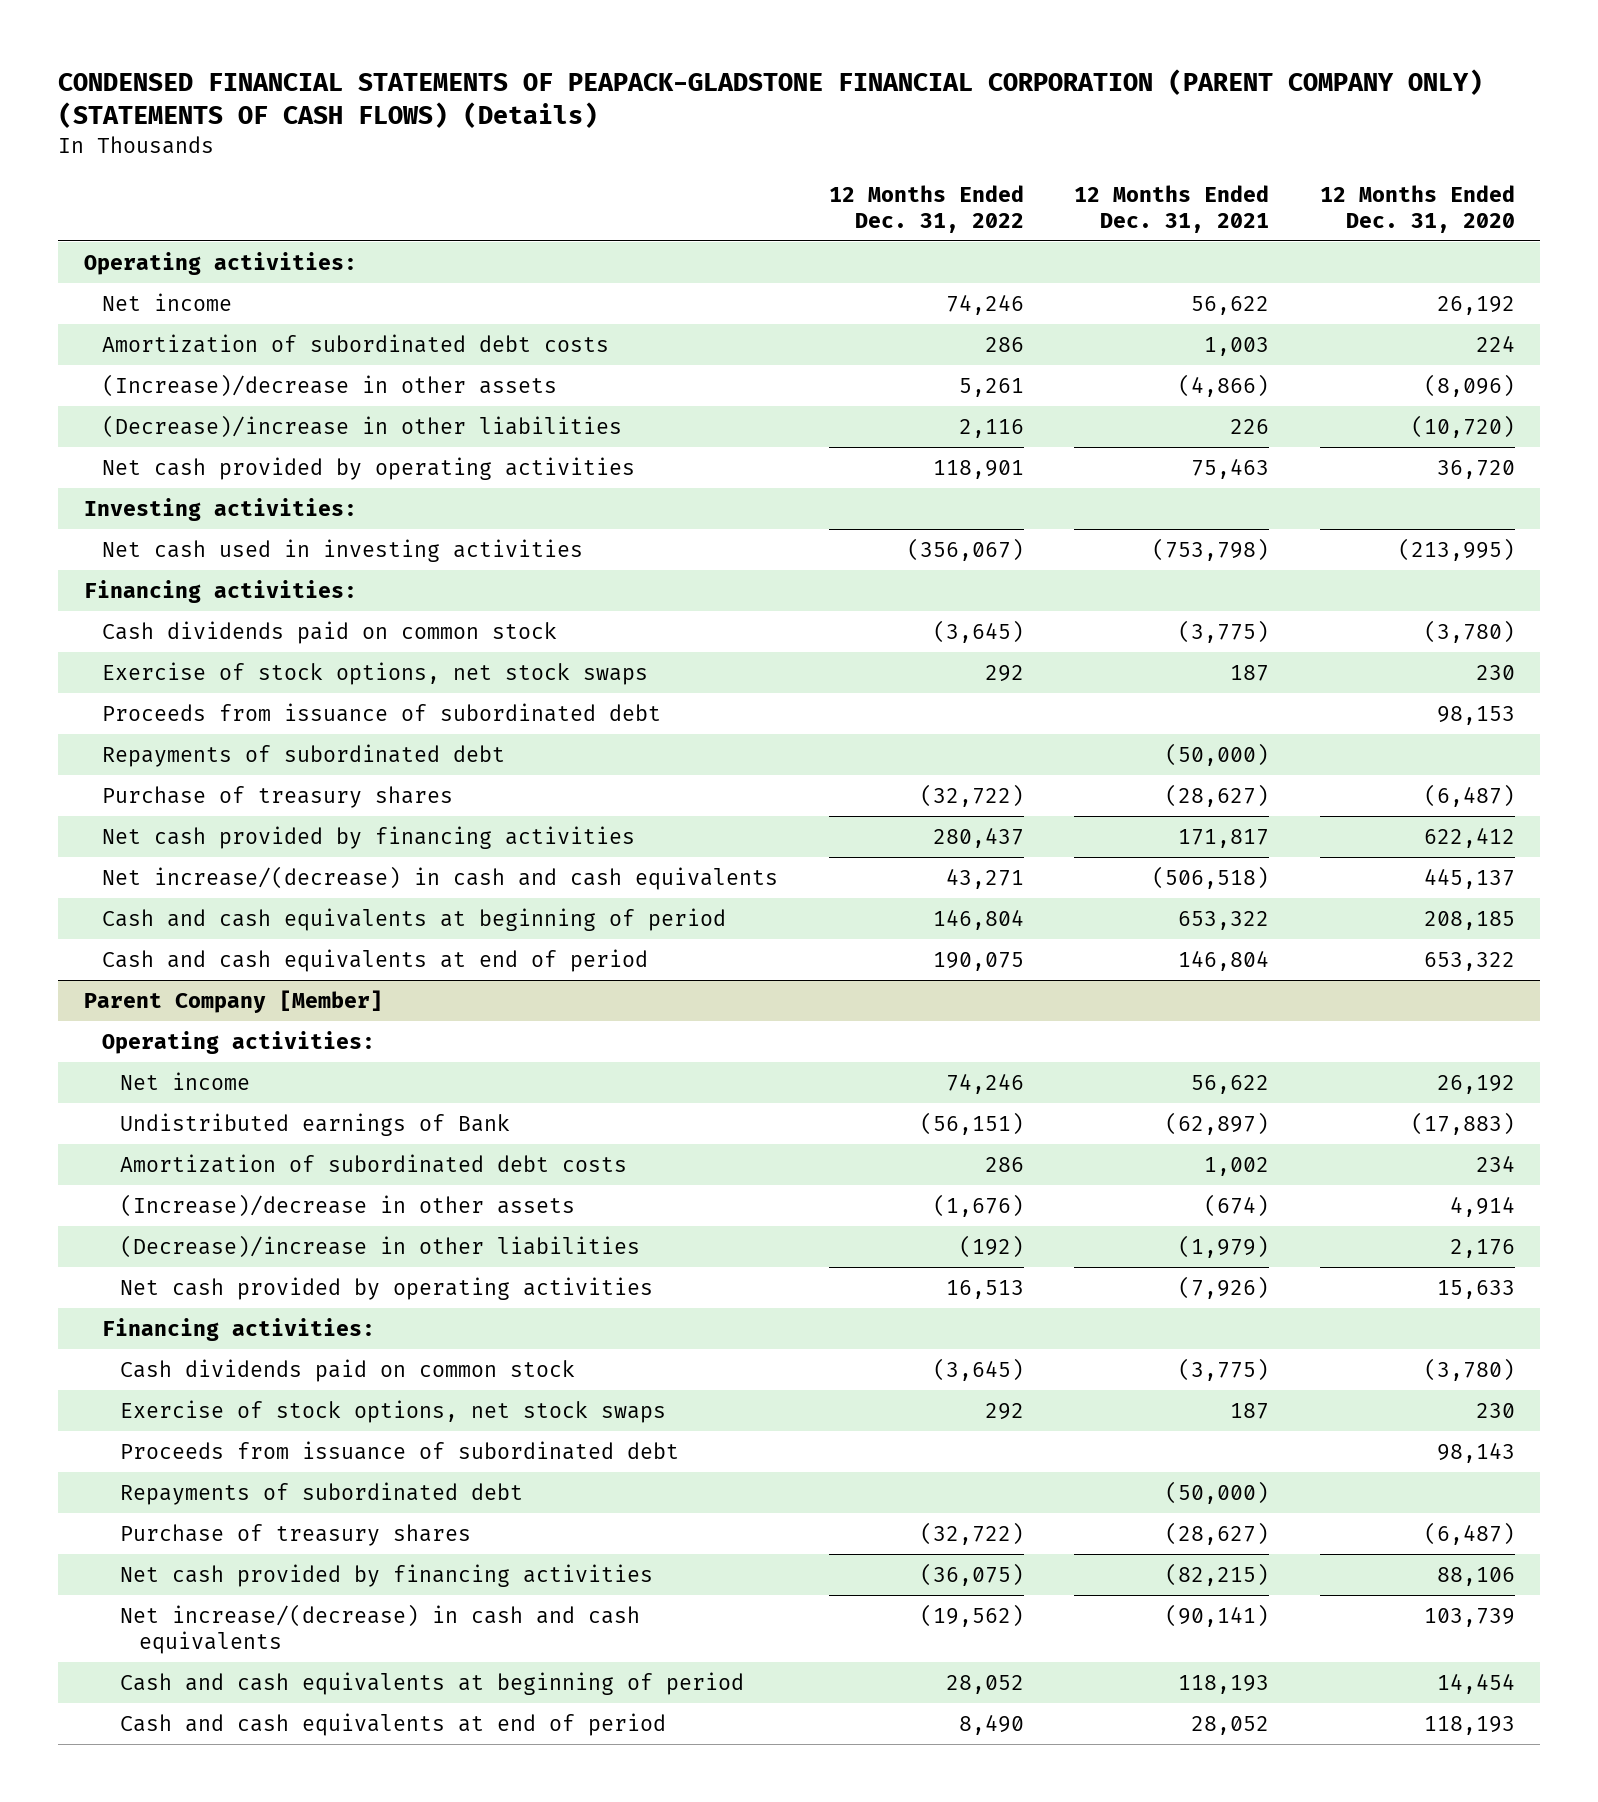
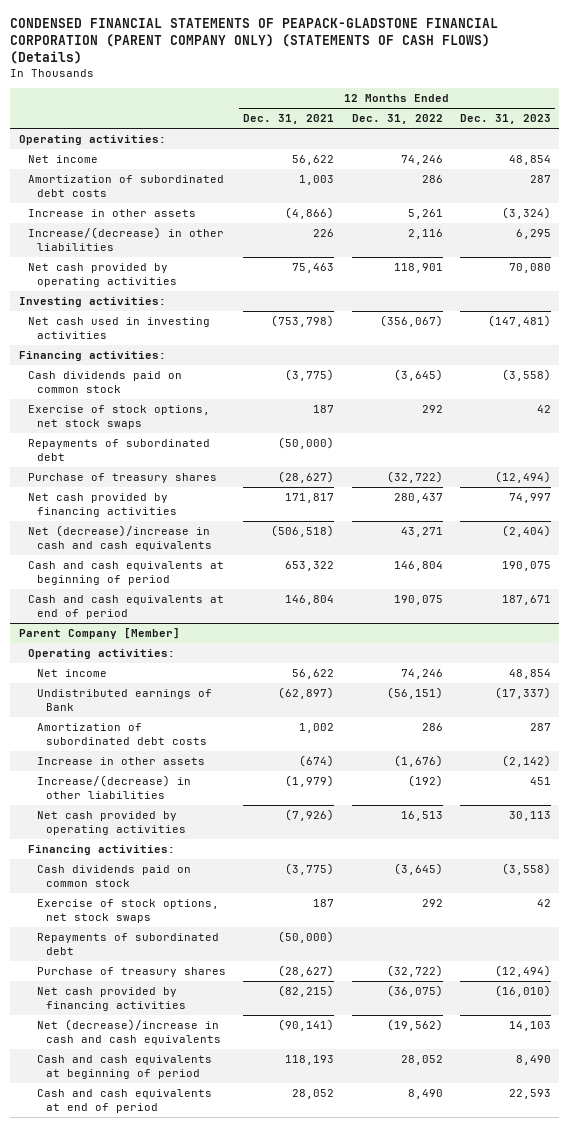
[1319,184,1515,233] 12 Months Ended Dec. 31, 2020 -> none
none -> [459,114,551,125] Dec. 31, 2023
[101,373,557,397] (Increase)/decrease in other assets -> [28,209,197,218] Increase in other assets
[101,414,622,438] (Decrease)/increase in other liabilities -> [28,227,225,252] Increase/(decrease) in other liabilities
[101,702,661,722] Proceeds from issuance of subordinated debt -> none
[101,865,778,890] Net increase/(decrease) in cash and cash equivalents -> [28,525,213,552] Net (decrease)/increase in cash and cash equivalents
[120,1193,576,1217] (Increase)/decrease in other assets -> [37,757,206,766] Increase in other assets
[120,1234,641,1258] (Decrease)/increase in other liabilities -> [37,775,192,800] Increase/(decrease) in other liabilities
[120,1440,680,1460] Proceeds from issuance of subordinated debt -> none
[120,1603,641,1654] Net increase/(decrease) in cash and cash equivalents -> [37,1019,222,1046] Net (decrease)/increase in cash and cash equivalents

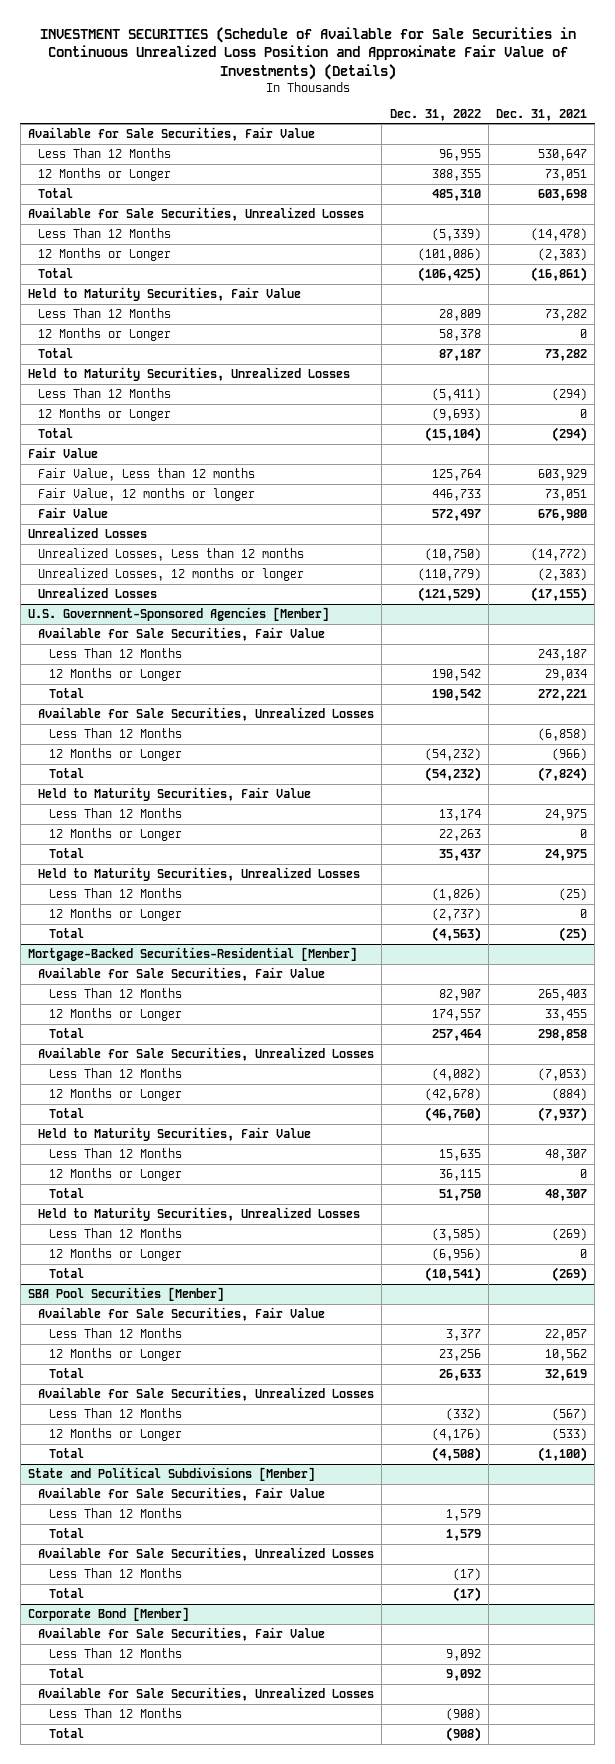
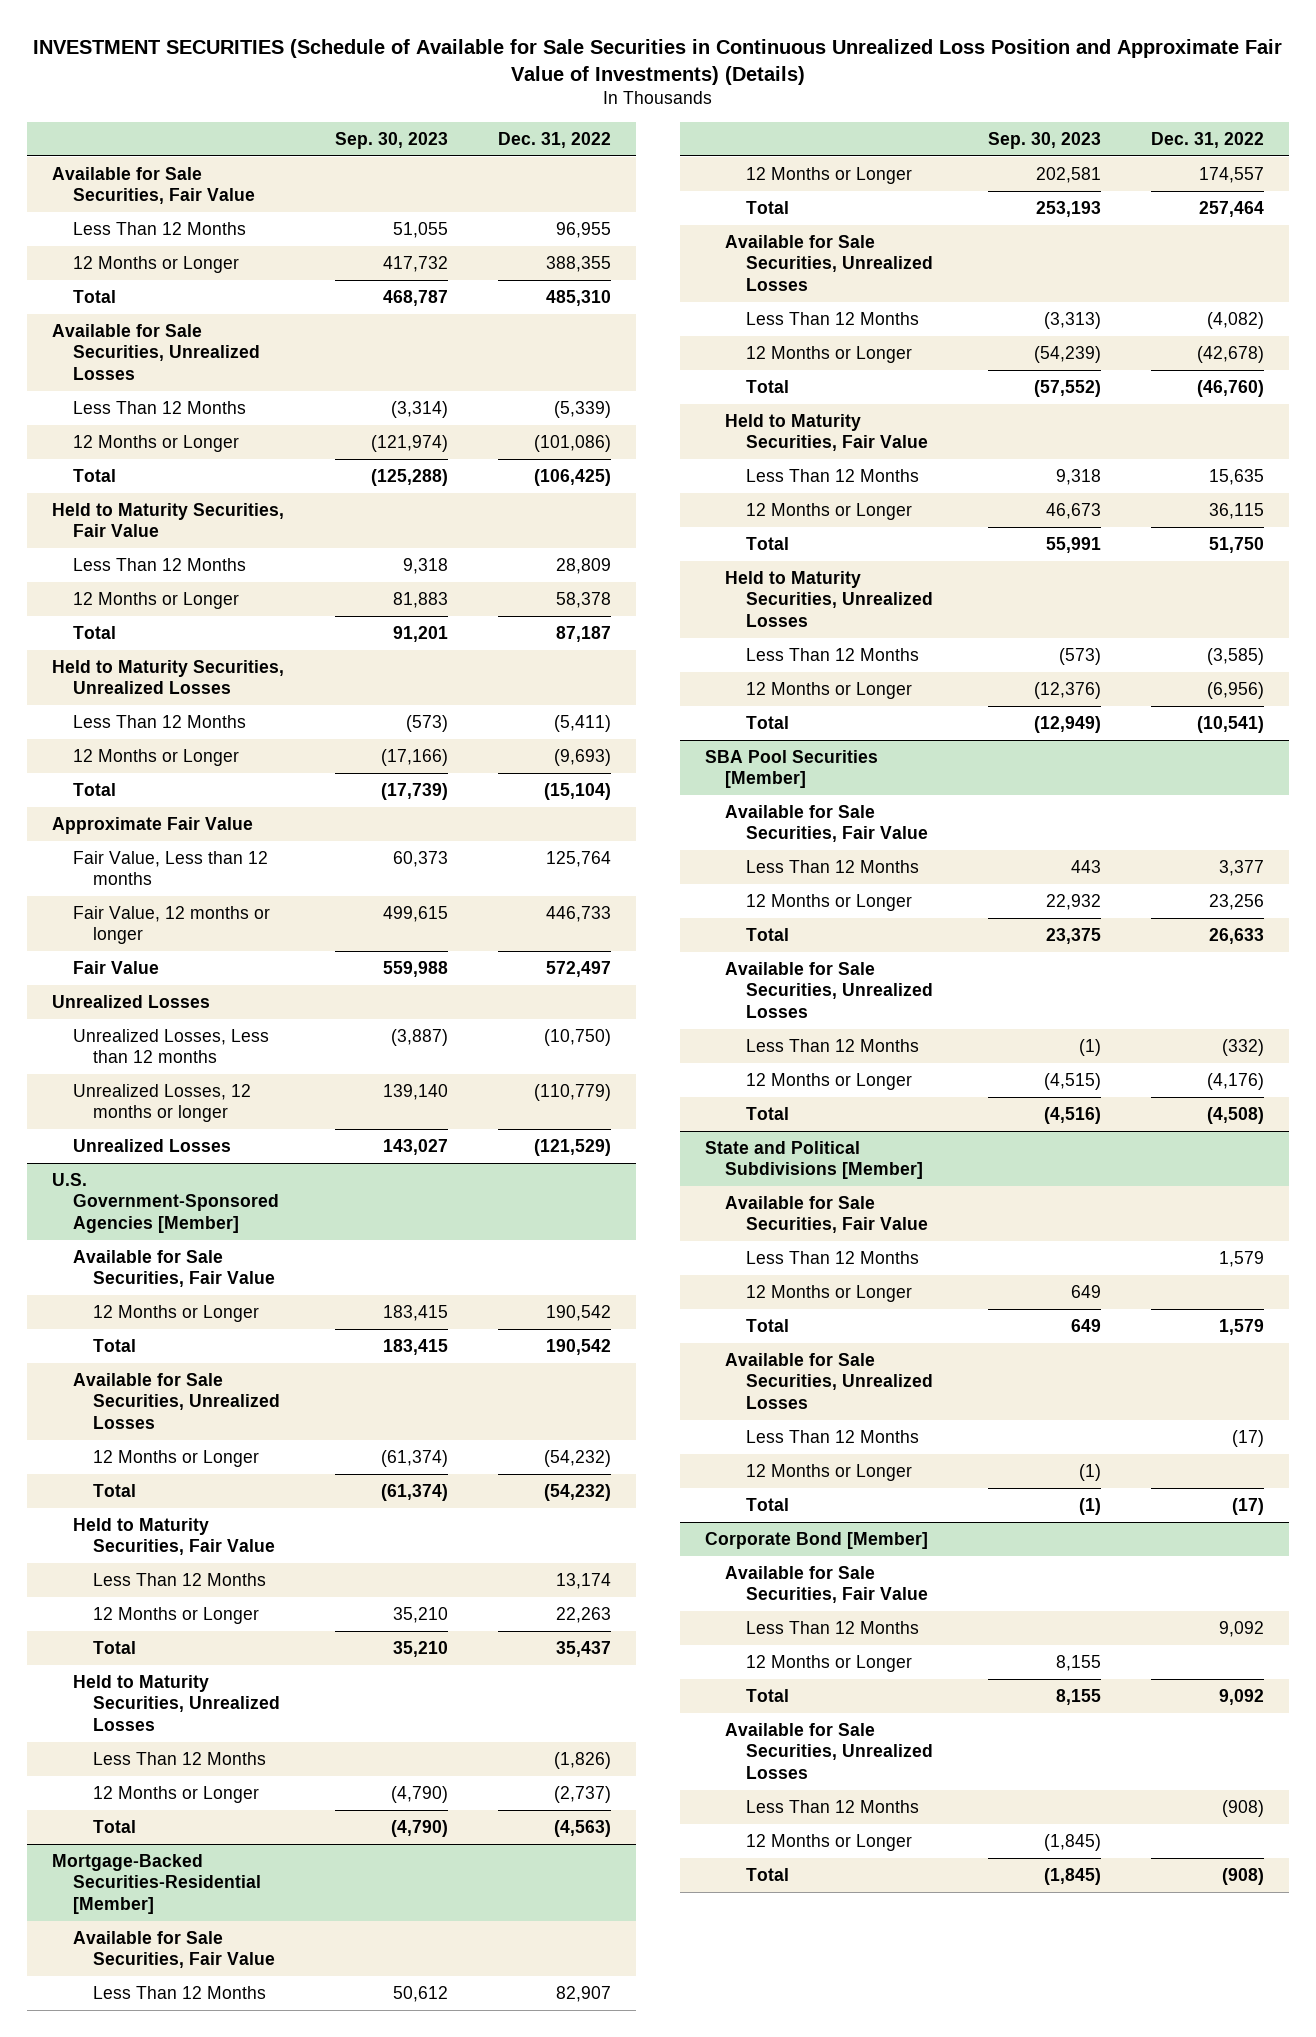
[496,108,588,121] Dec. 31, 2021 -> none
none -> [334,131,448,149] Sep. 30, 2023
[28,447,99,459] Fair Value -> [52,816,254,834] Approximate Fair Value
[48,648,182,659] Less Than 12 Months -> none
[48,728,182,739] Less Than 12 Months -> none
none -> [745,1284,912,1302] 12 Months or Longer
none -> [745,1463,912,1481] 12 Months or Longer
none -> [745,1654,912,1672] 12 Months or Longer
none -> [745,1833,912,1851] 12 Months or Longer

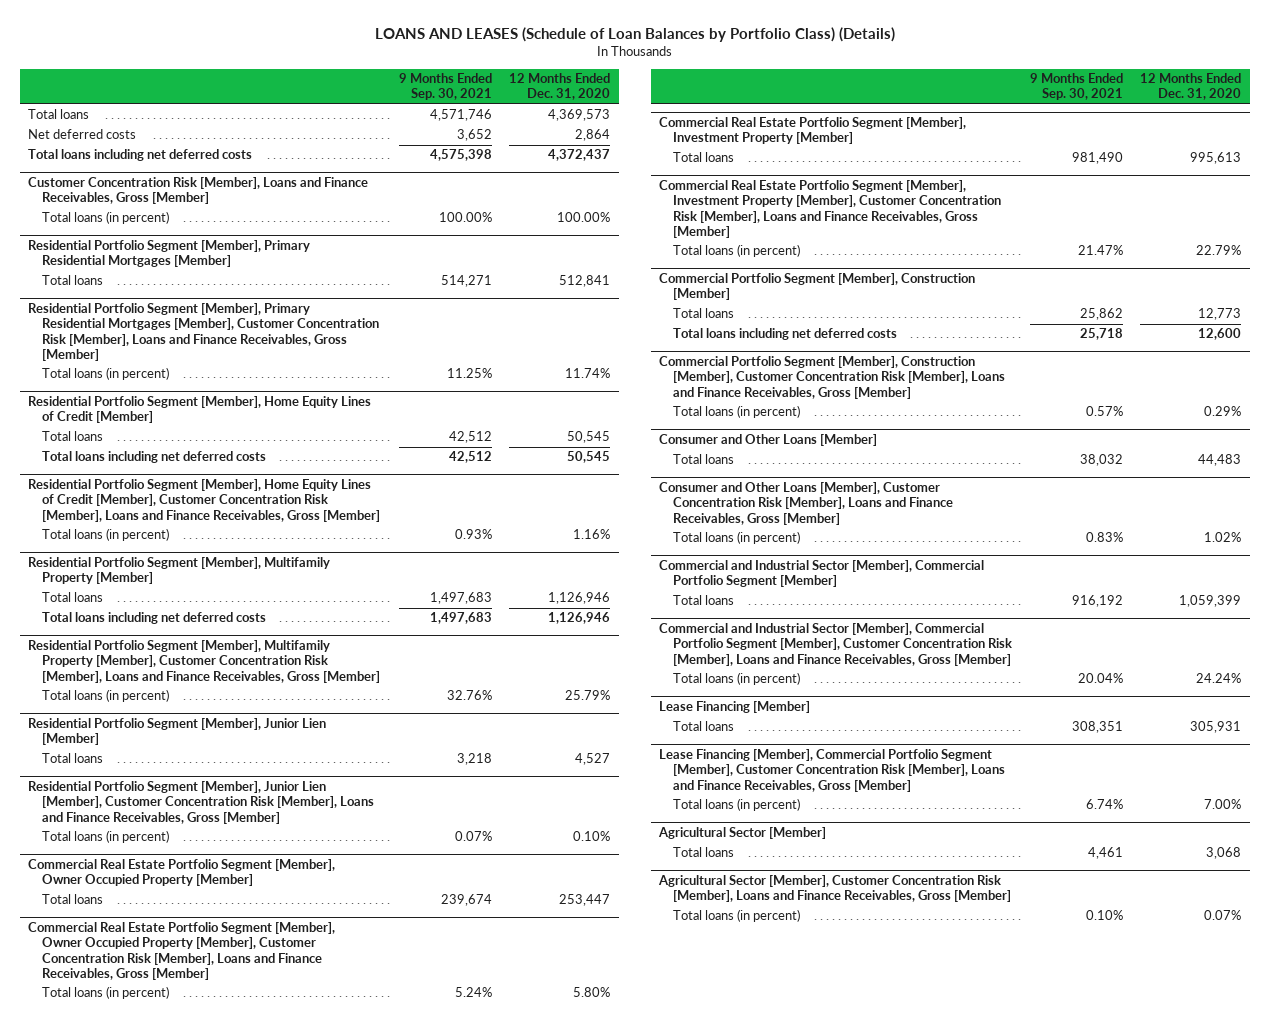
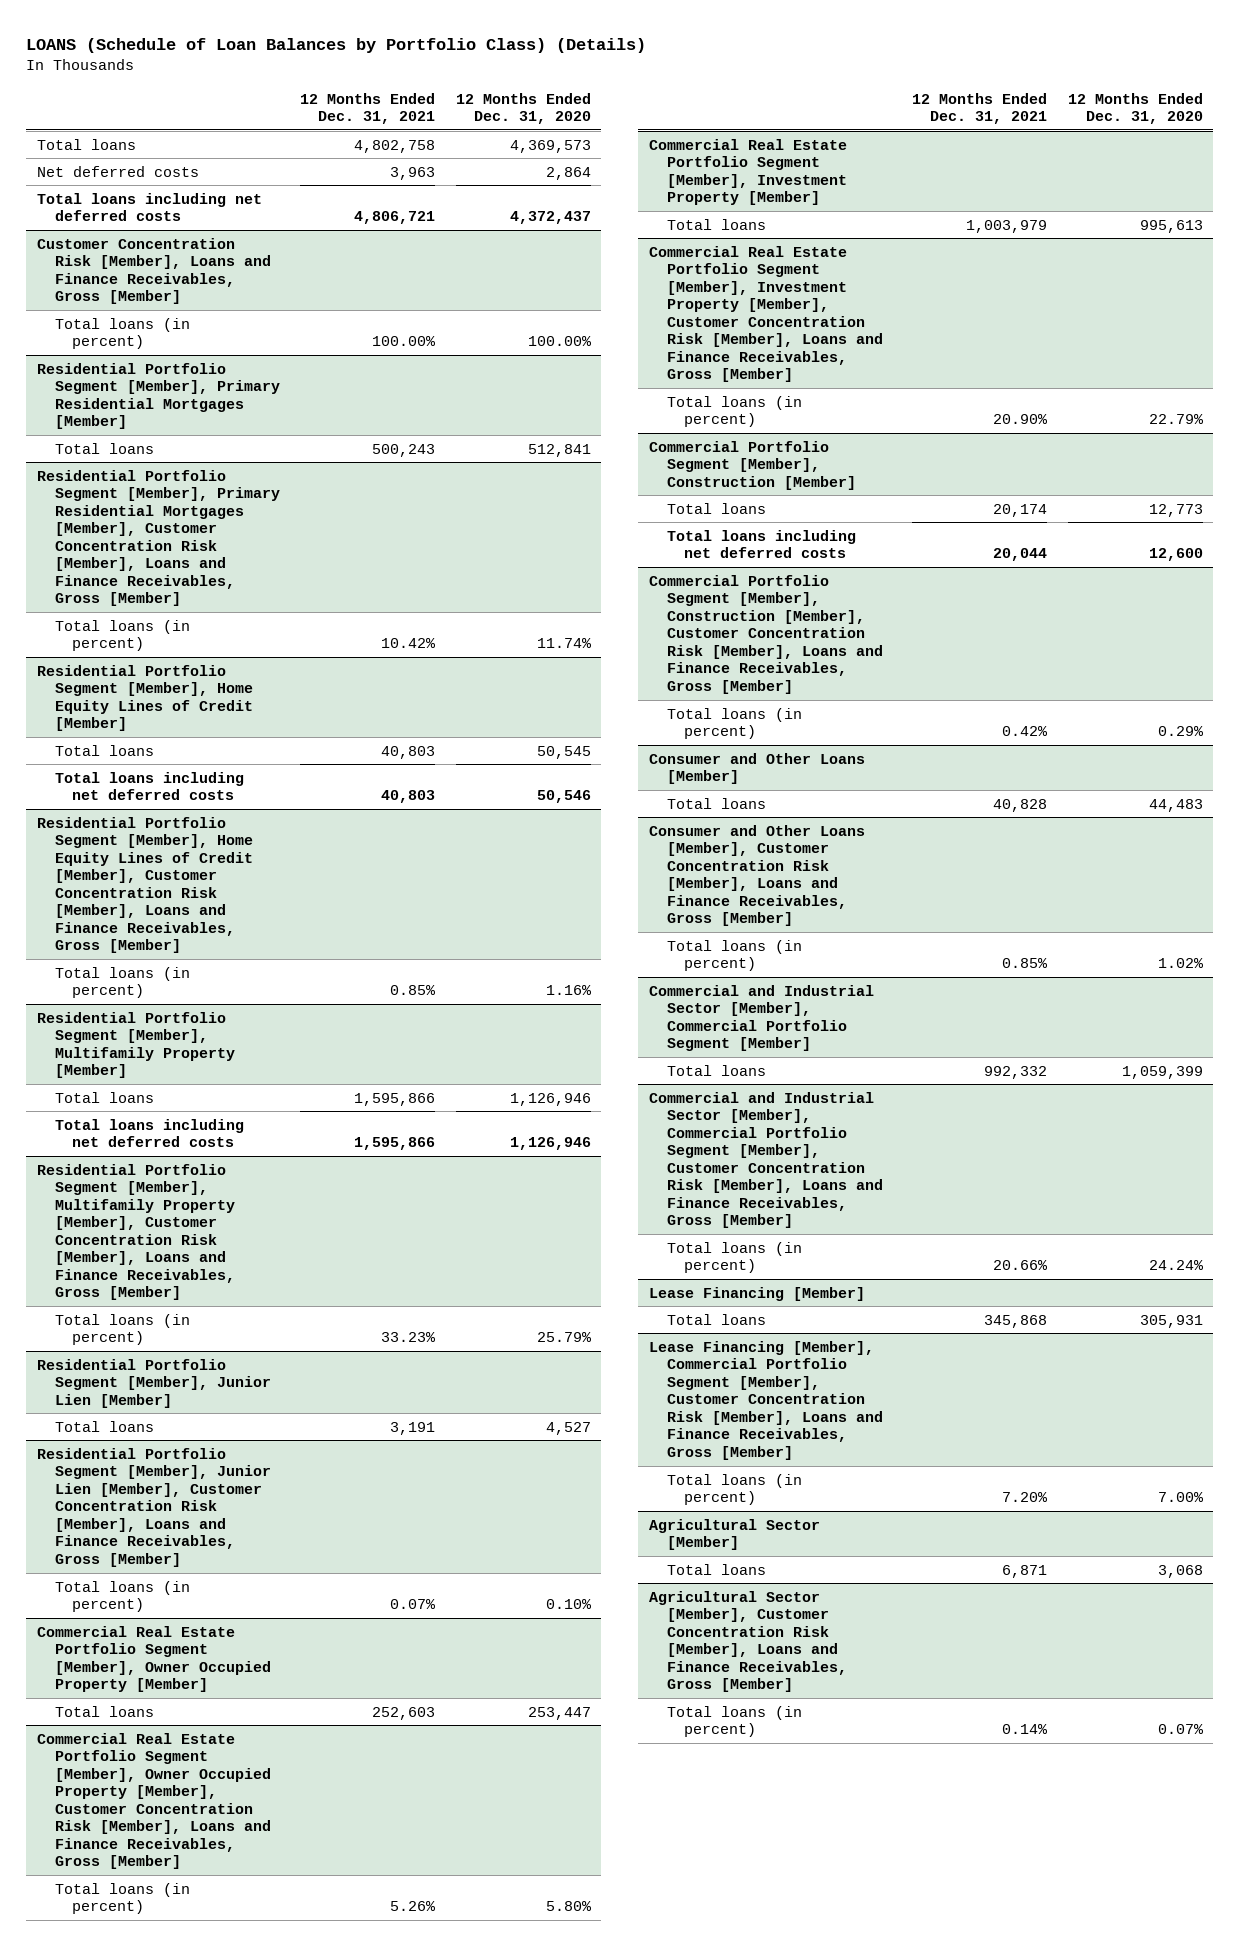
[374,27,895,43] LOANS AND LEASES (Schedule of Loan Balances by Portfolio Class) (Details) -> [26,37,647,53] LOANS (Schedule of Loan Balances by Portfolio Class) (Details)
[398,73,492,101] 9 Months Ended Sep. 30, 2021 -> none
none -> [300,92,436,125] 12 Months Ended Dec. 31, 2021
[567,451,611,464] 50,545 -> [536,790,591,804] 50,546

